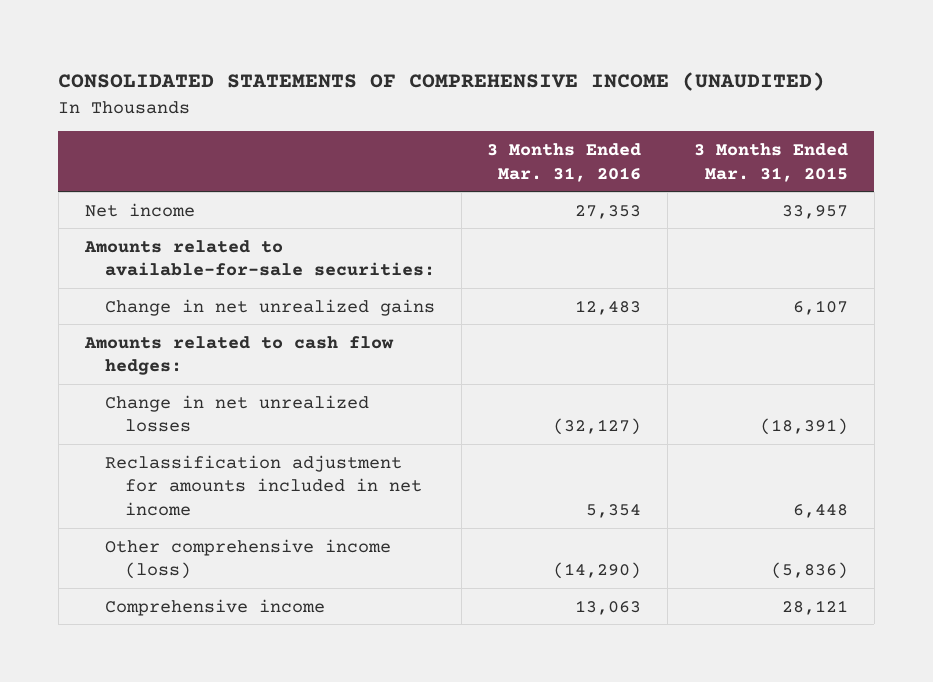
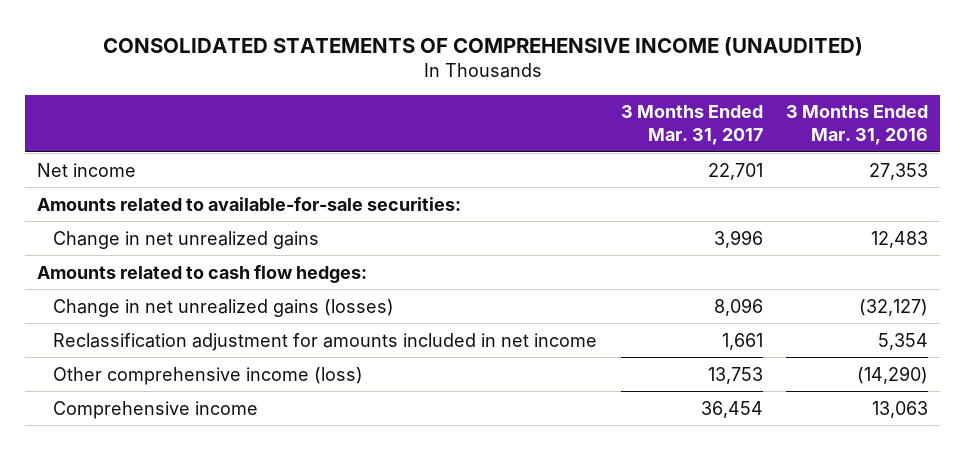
[693,142,848,182] 3 Months Ended Mar. 31, 2015 -> none
none -> [620,105,763,146] 3 Months Ended Mar. 31, 2017
[105,394,370,433] Change in net unrealized losses -> [52,298,394,317] Change in net unrealized gains (losses)

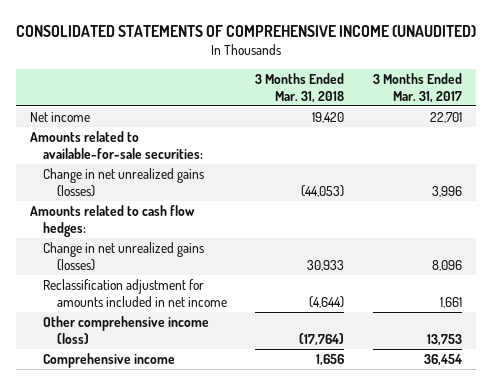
[786,105,929,146] 3 Months Ended Mar. 31, 2016 -> none
none -> [255,73,345,103] 3 Months Ended Mar. 31, 2018
[52,230,319,249] Change in net unrealized gains -> [43,168,205,197] Change in net unrealized gains (losses)

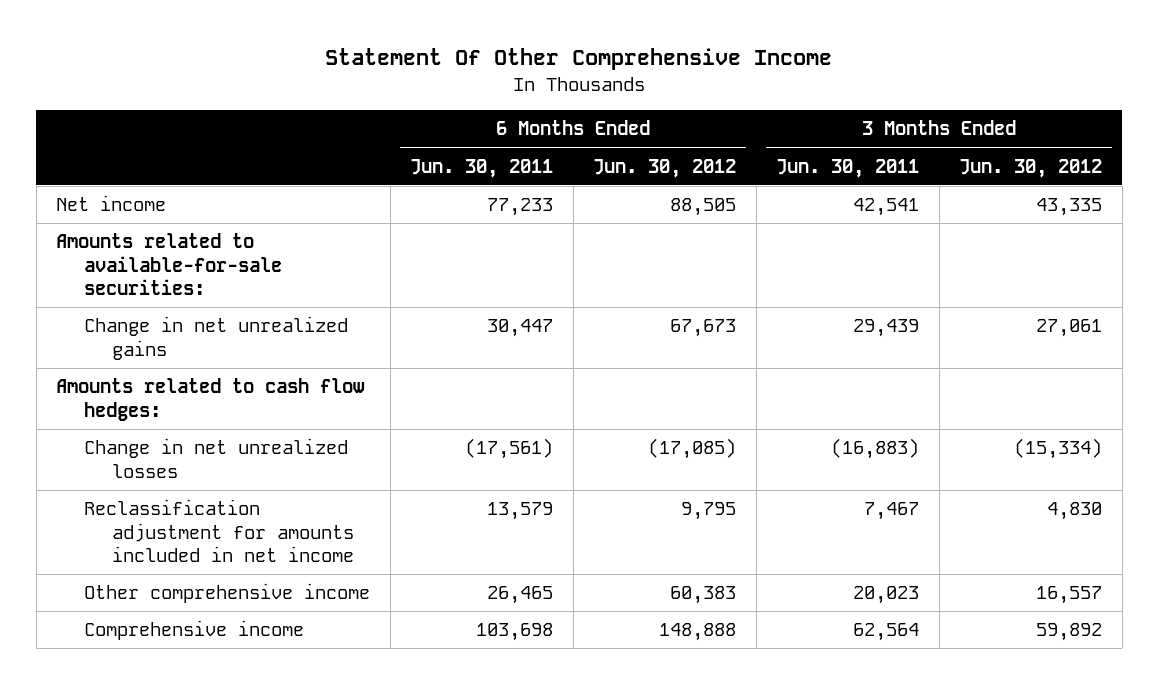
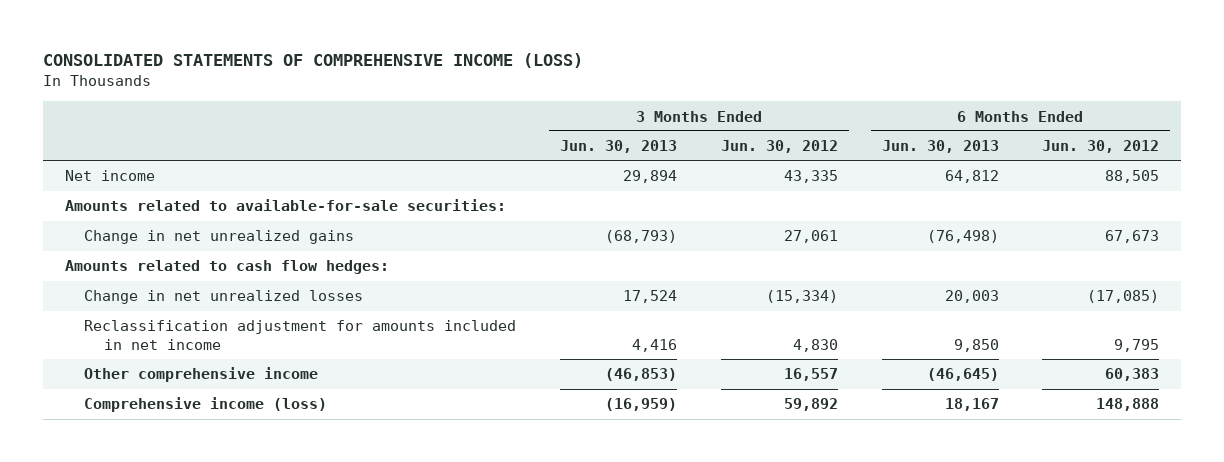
[325,48,833,71] Statement Of Other Comprehensive Income -> [43,53,584,69] CONSOLIDATED STATEMENTS OF COMPREHENSIVE INCOME (LOSS)
[410,158,554,178] Jun. 30, 2011 -> none
[776,158,920,178] Jun. 30, 2011 -> none
none -> [560,140,678,154] Jun. 30, 2013
none -> [881,140,999,154] Jun. 30, 2013
[84,620,305,641] Comprehensive income -> [84,397,328,413] Comprehensive income (loss)

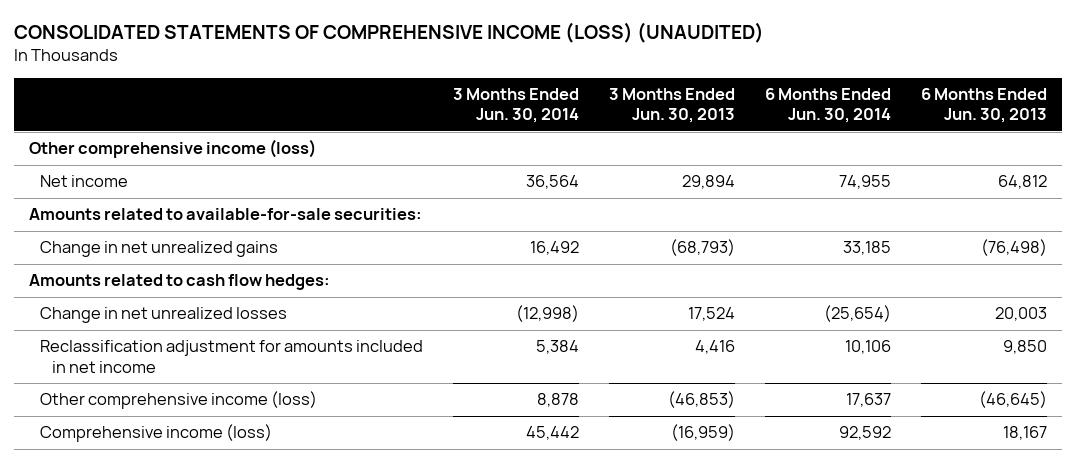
[43,53,584,69] CONSOLIDATED STATEMENTS OF COMPREHENSIVE INCOME (LOSS) -> [13,22,764,44] CONSOLIDATED STATEMENTS OF COMPREHENSIVE INCOME (LOSS) (UNAUDITED)
[720,140,838,154] Jun. 30, 2012 -> none
[1042,140,1160,154] Jun. 30, 2012 -> none
none -> [453,88,580,124] 3 Months Ended Jun. 30, 2014
none -> [765,88,892,124] 6 Months Ended Jun. 30, 2014
none -> [28,139,316,159] Other comprehensive income (loss)
[84,367,319,383] Other comprehensive income -> [40,391,318,410] Other comprehensive income (loss)

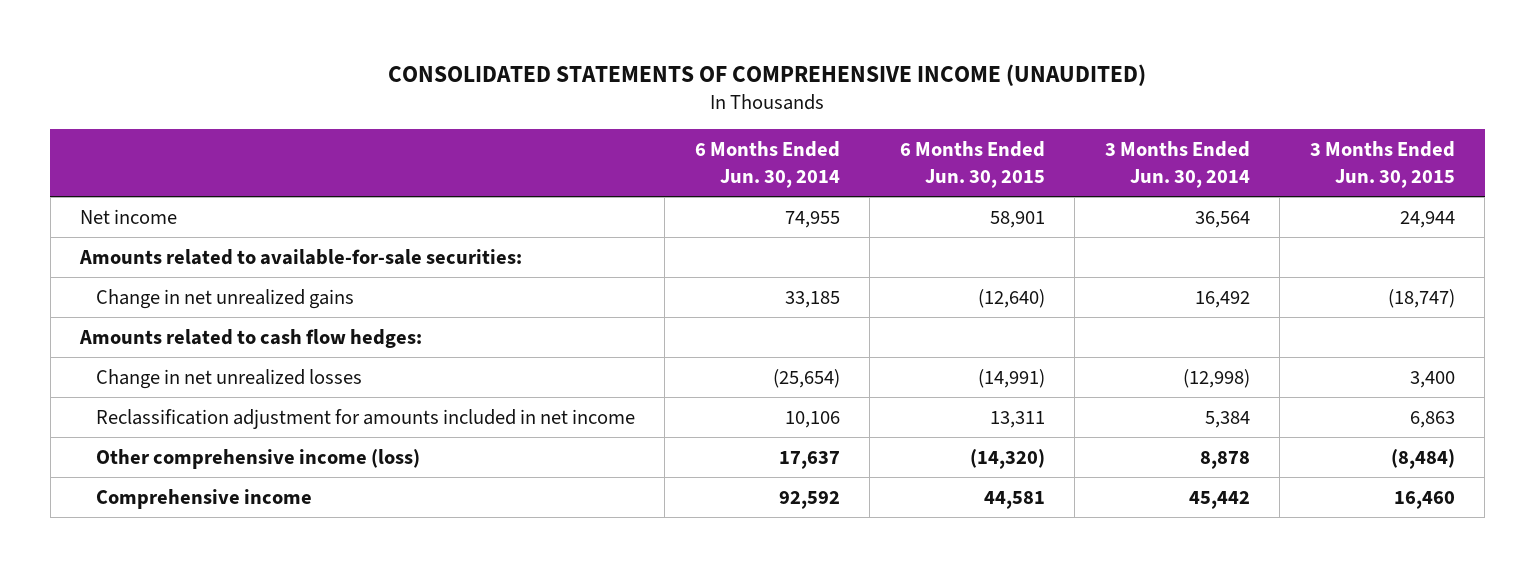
[13,22,764,44] CONSOLIDATED STATEMENTS OF COMPREHENSIVE INCOME (LOSS) (UNAUDITED) -> [388,63,1147,86] CONSOLIDATED STATEMENTS OF COMPREHENSIVE INCOME (UNAUDITED)
[609,88,736,124] 3 Months Ended Jun. 30, 2013 -> none
[921,88,1048,124] 6 Months Ended Jun. 30, 2013 -> none
none -> [899,141,1045,188] 6 Months Ended Jun. 30, 2015
none -> [1309,141,1455,188] 3 Months Ended Jun. 30, 2015
[28,139,316,159] Other comprehensive income (loss) -> none
[40,424,273,443] Comprehensive income (loss) -> [95,488,312,509] Comprehensive income

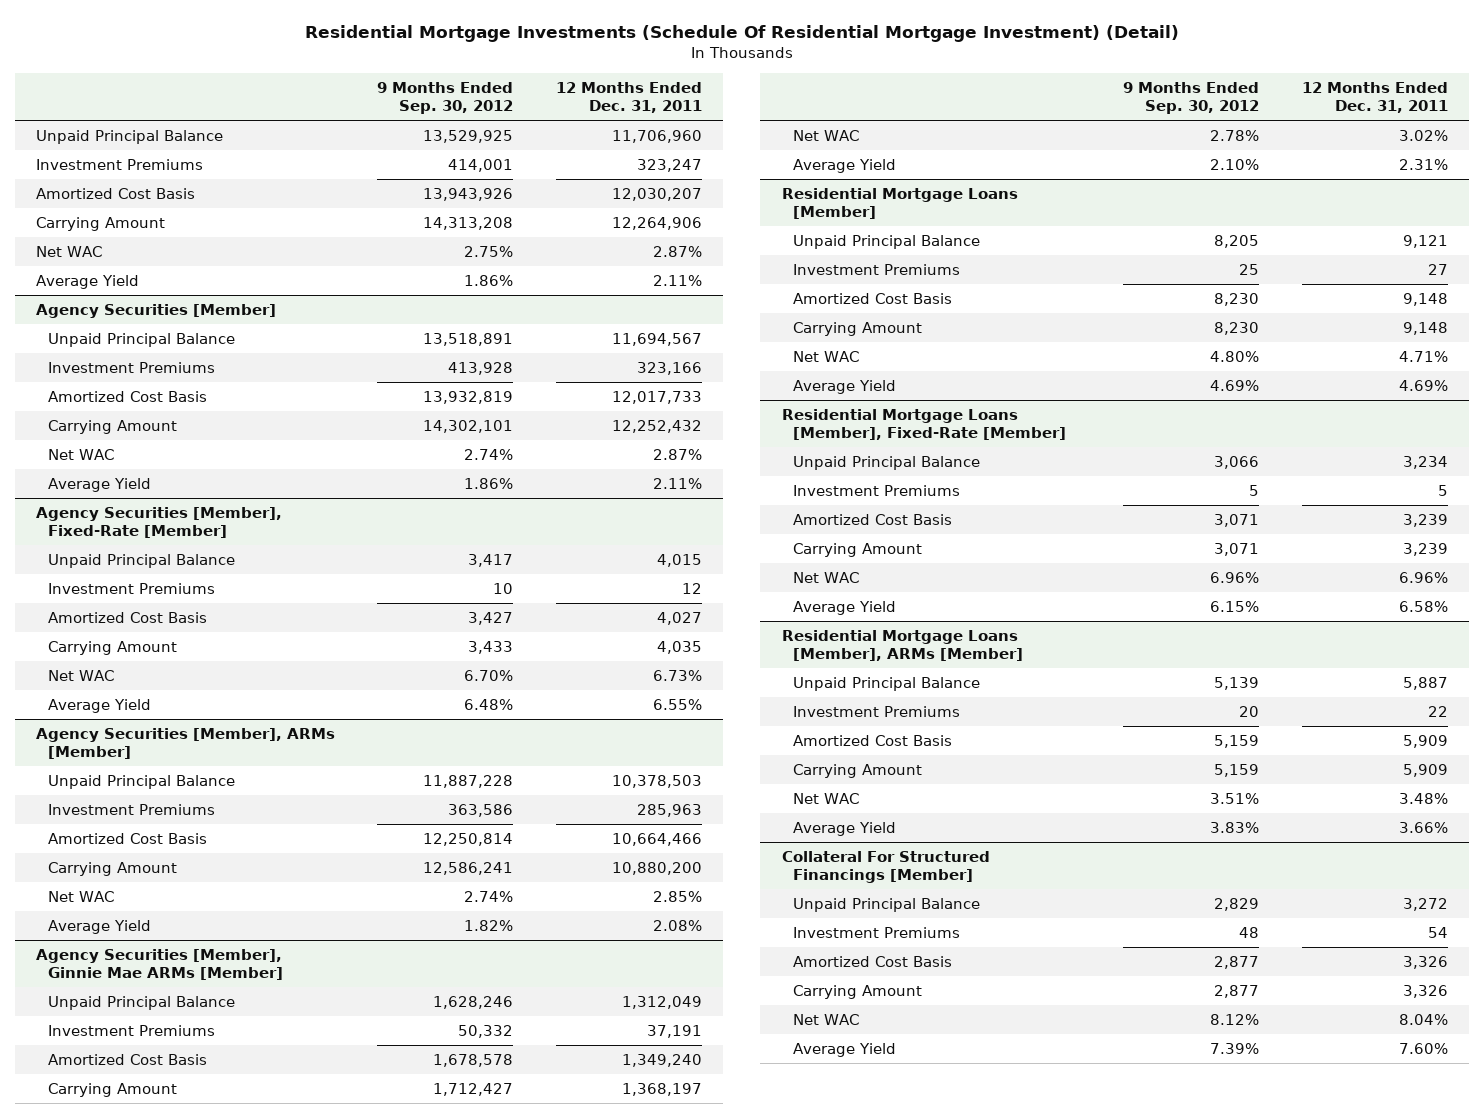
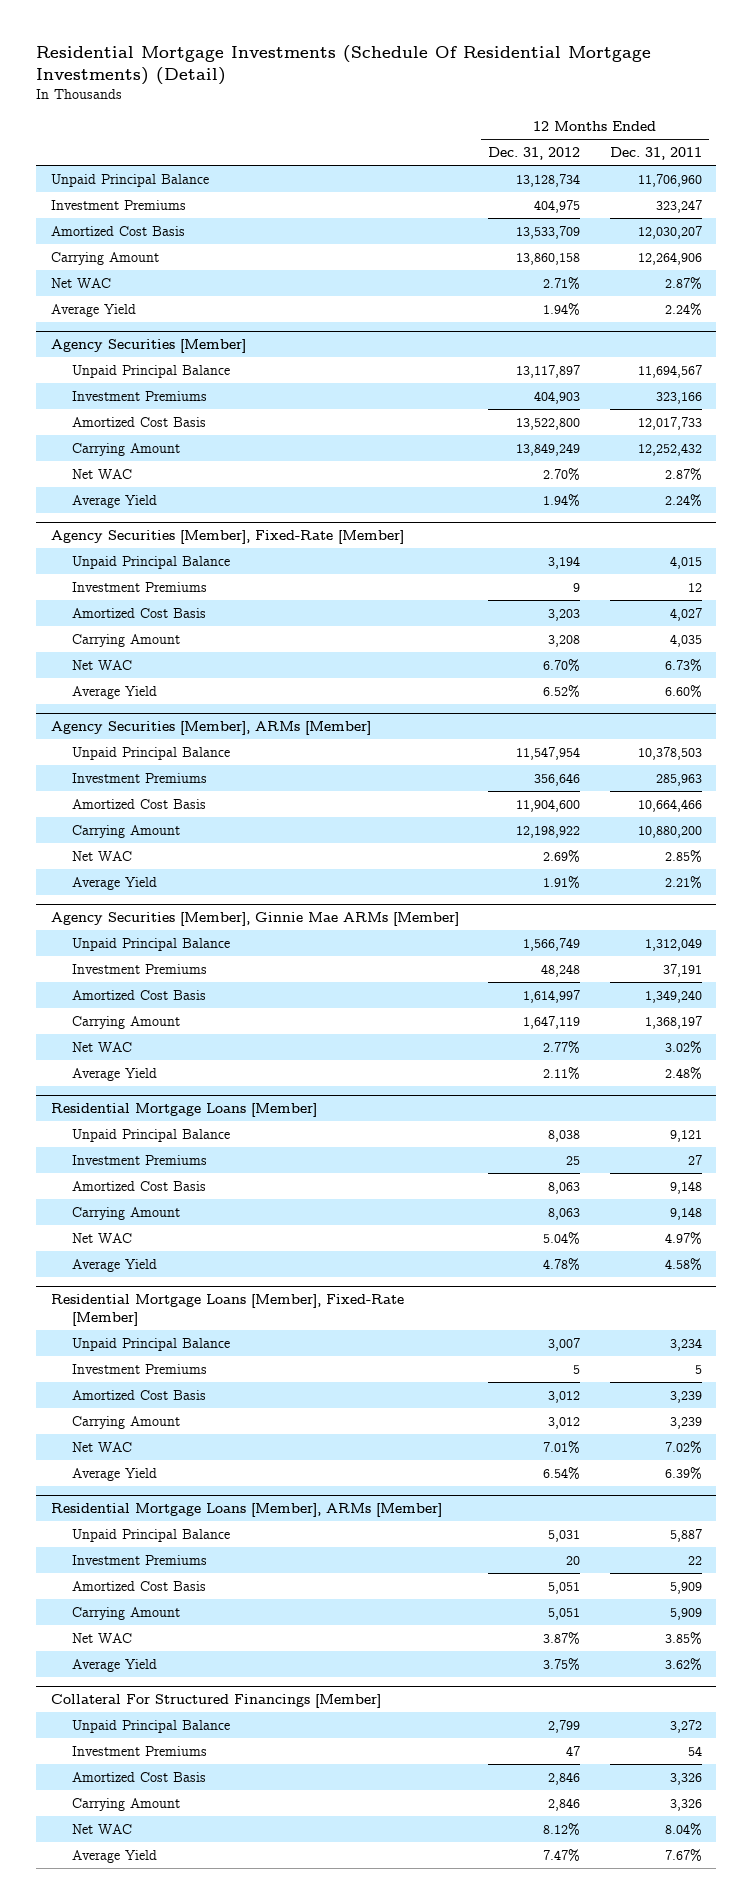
[304,24,1179,42] Residential Mortgage Investments (Schedule Of Residential Mortgage Investment) (Detail) -> [36,45,652,86] Residential Mortgage Investments (Schedule Of Residential Mortgage Investments) (Detail)
[377,81,514,115] 9 Months Ended Sep. 30, 2012 -> none
none -> [488,147,581,161] Dec. 31, 2012
[652,274,702,286] 2.11% -> [664,302,702,316] 2.24%
[652,477,702,489] 2.11% -> [664,493,702,507] 2.24%
[652,698,702,710] 6.55% -> [664,684,702,698] 6.60%
[652,919,702,931] 2.08% -> [664,875,702,889] 2.21%
[1398,158,1448,170] 2.31% -> [664,1066,702,1080] 2.48%
[1398,350,1448,362] 4.71% -> [664,1231,702,1245] 4.97%
[1398,379,1448,391] 4.69% -> [664,1257,702,1271] 4.58%
[1398,571,1448,583] 6.96% -> [664,1440,702,1454] 7.02%
[1398,600,1448,612] 6.58% -> [664,1466,702,1480] 6.39%
[1398,792,1448,804] 3.48% -> [664,1631,702,1645] 3.85%
[1398,821,1448,833] 3.66% -> [664,1657,702,1671] 3.62%
[1398,1042,1448,1054] 7.60% -> [664,1848,702,1862] 7.67%

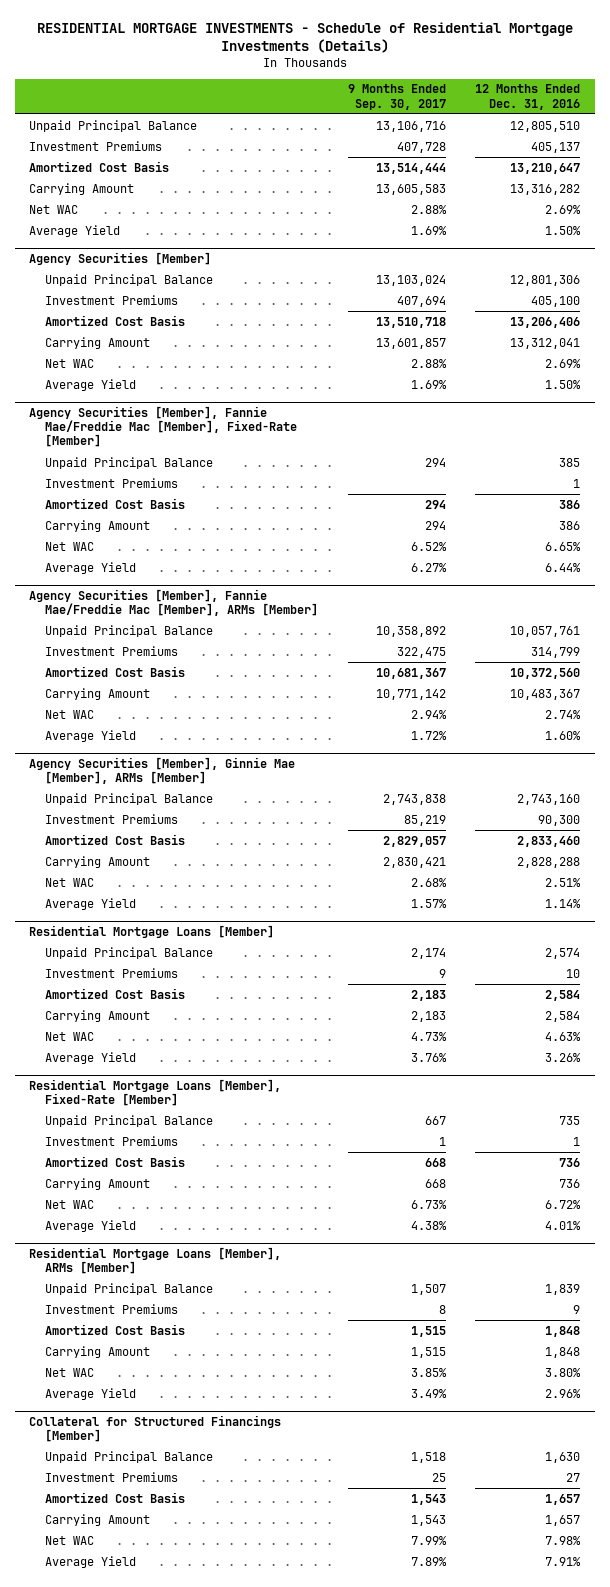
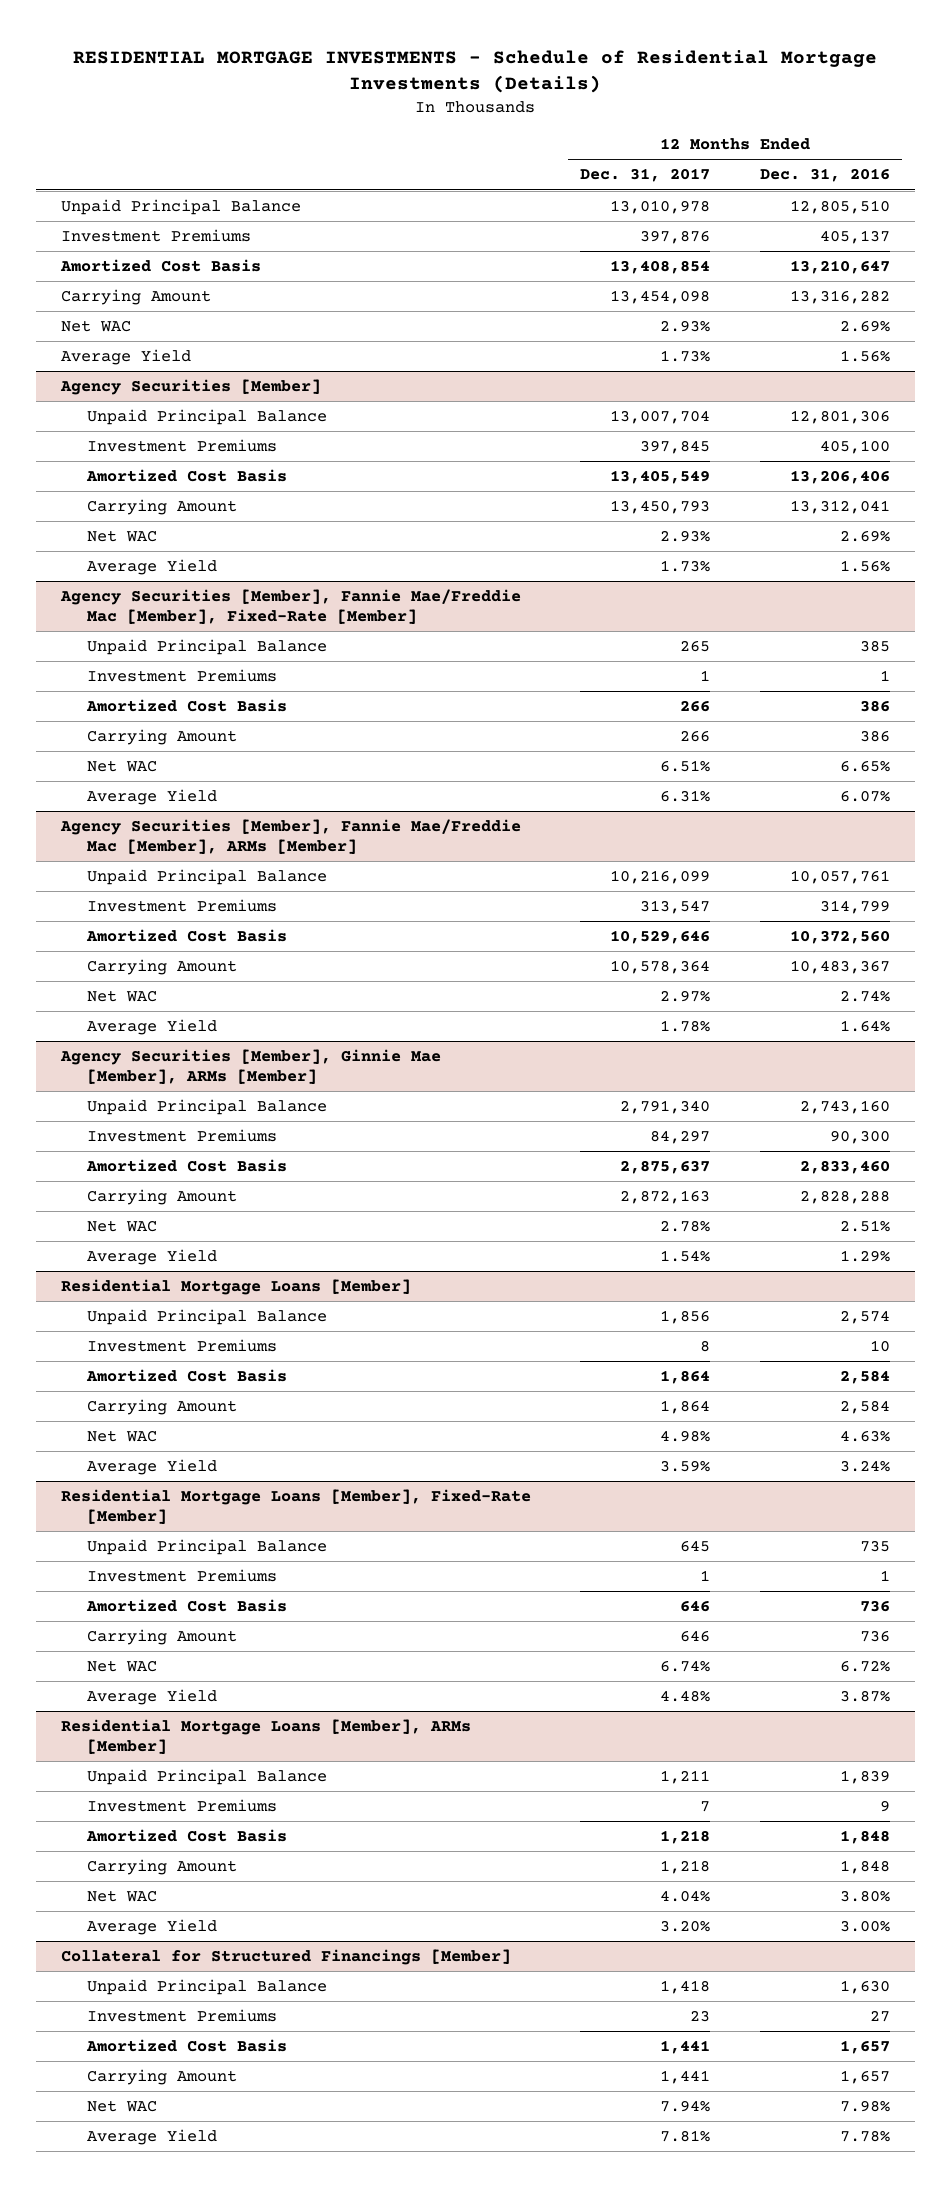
[347,84,446,110] 9 Months Ended Sep. 30, 2017 -> none
none -> [580,168,711,183] Dec. 31, 2017
[545,225,582,235] 1.50% -> [839,350,890,363] 1.56%
[545,379,582,389] 1.50% -> [839,560,890,573] 1.56%
[545,562,582,572] 6.44% -> [839,790,890,803] 6.07%
[545,730,582,740] 1.60% -> [839,1020,890,1033] 1.64%
[545,898,582,908] 1.14% -> [839,1250,890,1263] 1.29%
[545,1052,582,1062] 3.26% -> [839,1460,890,1473] 3.24%
[545,1220,582,1230] 4.01% -> [839,1690,890,1703] 3.87%
[545,1388,582,1398] 2.96% -> [839,1920,890,1933] 3.00%
[545,1556,582,1566] 7.91% -> [839,2130,890,2143] 7.78%

